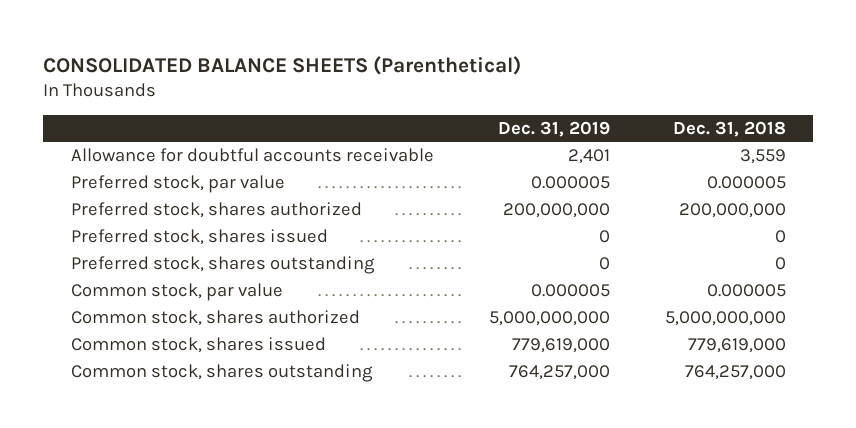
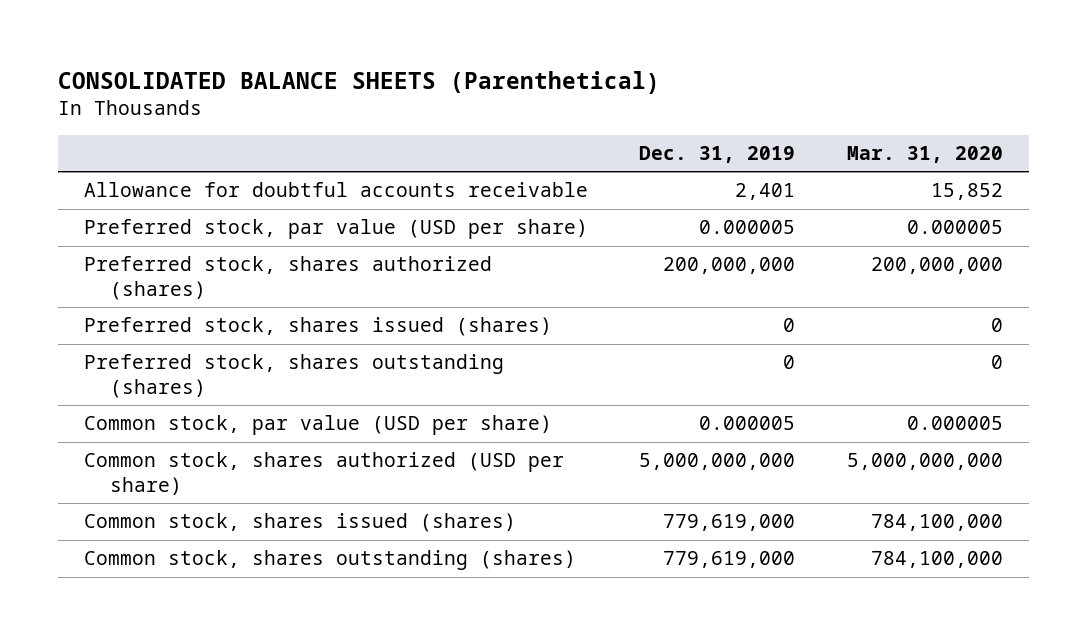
[672,120,786,137] Dec. 31, 2018 -> none
none -> [846,146,1003,164] Mar. 31, 2020
[70,175,285,194] Preferred stock, par value -> [83,219,588,240] Preferred stock, par value (USD per share)
[70,202,362,219] Preferred stock, shares authorized -> [83,256,492,301] Preferred stock, shares authorized (shares)
[70,229,328,246] Preferred stock, shares issued -> [83,317,552,337] Preferred stock, shares issued (shares)
[70,256,375,275] Preferred stock, shares outstanding -> [83,354,504,399] Preferred stock, shares outstanding (shares)
[70,283,283,302] Common stock, par value -> [83,415,552,436] Common stock, par value (USD per share)
[70,310,360,327] Common stock, shares authorized -> [83,452,564,496] Common stock, shares authorized (USD per share)
[70,337,326,354] Common stock, shares issued -> [83,513,516,533] Common stock, shares issued (shares)
[70,364,373,383] Common stock, shares outstanding -> [83,550,576,571] Common stock, shares outstanding (shares)
[508,365,610,381] 764,257,000 -> [663,551,796,569] 779,619,000

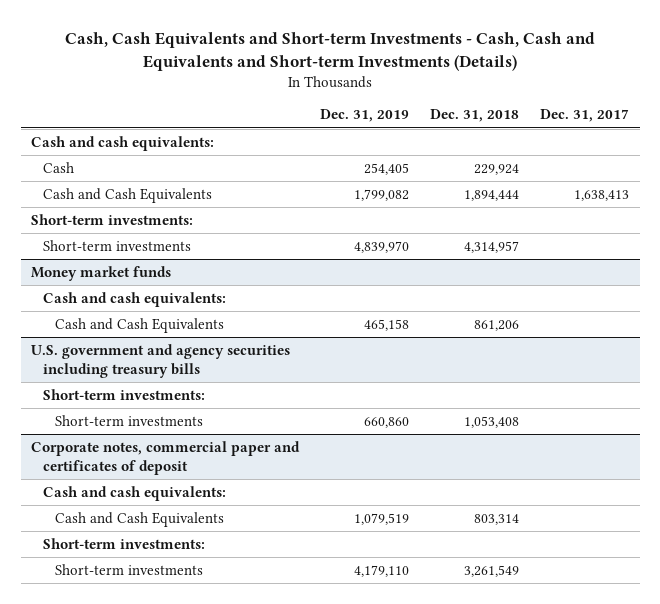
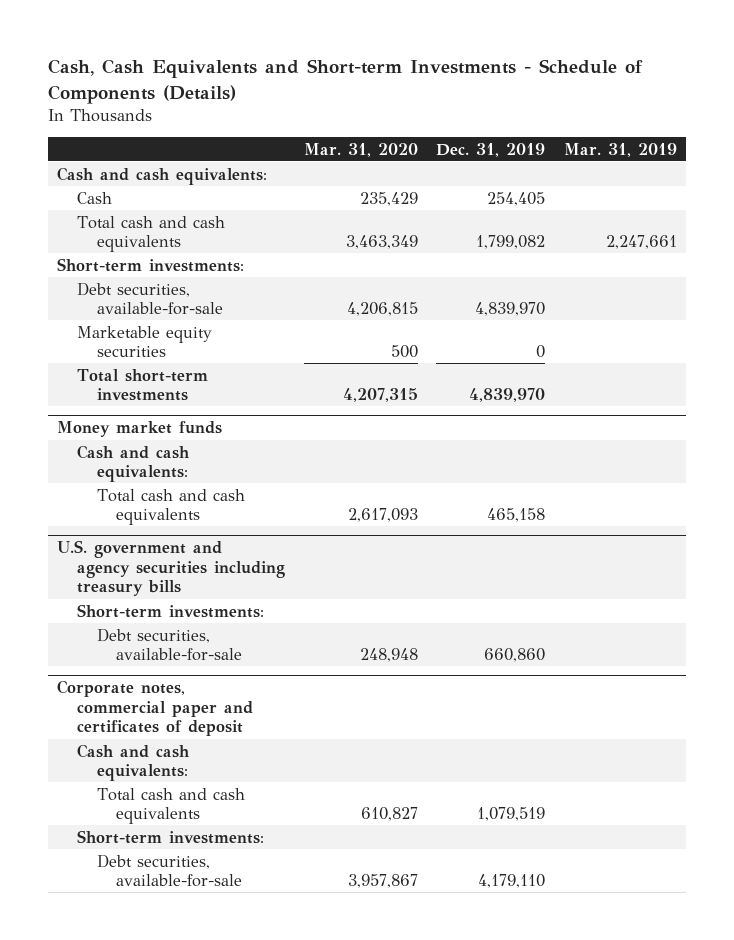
[65,31,596,71] Cash, Cash Equivalents and Short-term Investments - Cash, Cash and Equivalents and Short-term Investments (Details) -> [47,59,643,104] Cash, Cash Equivalents and Short-term Investments - Schedule of Components (Details)
[430,109,520,123] Dec. 31, 2018 -> none
[540,109,630,123] Dec. 31, 2017 -> none
none -> [303,142,418,157] Mar. 31, 2020
none -> [563,142,677,157] Mar. 31, 2019
[43,187,213,203] Cash and Cash Equivalents -> [77,215,226,253] Total cash and cash equivalents
[43,239,192,251] Short-term investments -> [77,281,223,316] Debt securities, available-for-sale
none -> [77,325,213,358] Marketable equity securities
none -> [77,368,209,402] Total short-term investments
[55,317,225,333] Cash and Cash Equivalents -> [96,488,245,526] Total cash and cash equivalents
[55,414,204,426] Short-term investments -> [96,627,243,662] Debt securities, available-for-sale
[55,511,225,527] Cash and Cash Equivalents -> [96,787,245,825] Total cash and cash equivalents
[55,563,204,575] Short-term investments -> [96,853,243,888] Debt securities, available-for-sale

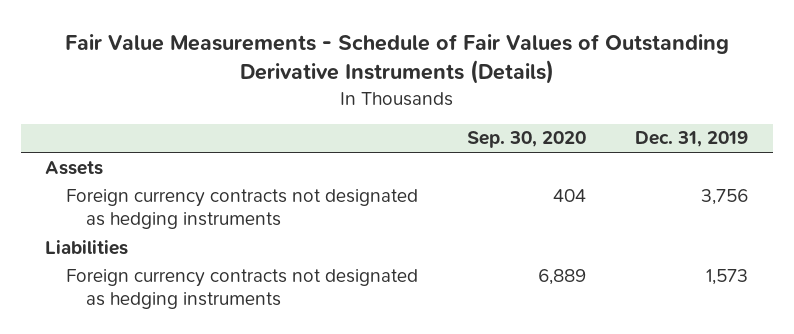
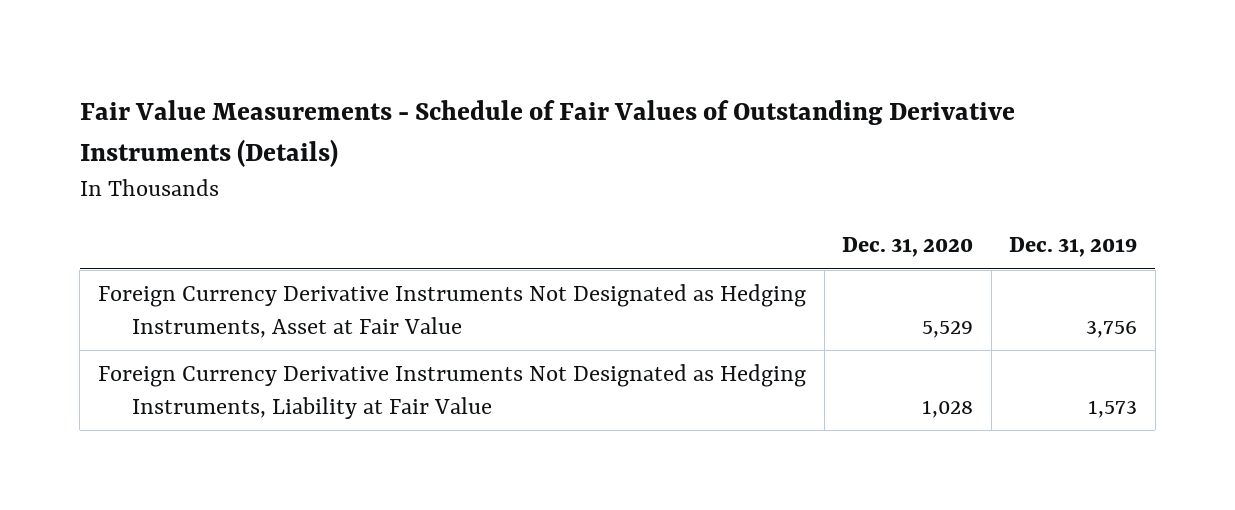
[466,131,586,149] Sep. 30, 2020 -> none
none -> [842,237,974,258] Dec. 31, 2020
[45,160,104,175] Assets -> none
[45,239,129,255] Liabilities -> none
[65,188,418,230] Foreign currency contracts not designated as hedging instruments -> [98,283,807,338] Foreign Currency Derivative Instruments Not Designated as Hedging Instruments, Asset at Fair Value
[65,268,418,310] Foreign currency contracts not designated as hedging instruments -> [98,363,807,419] Foreign Currency Derivative Instruments Not Designated as Hedging Instruments, Liability at Fair Value

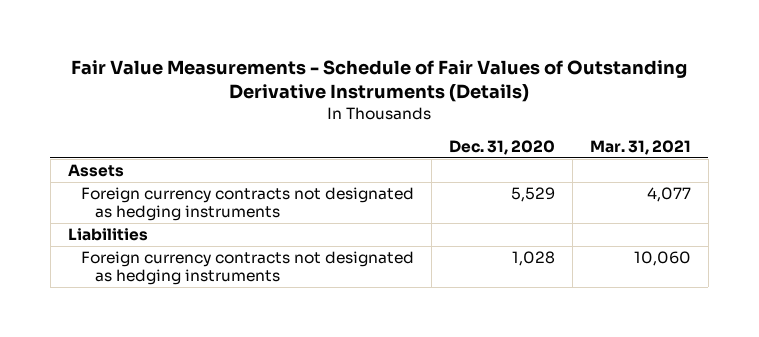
[1009,237,1138,258] Dec. 31, 2019 -> none
none -> [589,140,691,156] Mar. 31, 2021
none -> [67,164,124,178] Assets
[98,283,807,338] Foreign Currency Derivative Instruments Not Designated as Hedging Instruments, Asset at Fair Value -> [81,187,415,222] Foreign currency contracts not designated as hedging instruments
none -> [67,228,148,242] Liabilities
[98,363,807,419] Foreign Currency Derivative Instruments Not Designated as Hedging Instruments, Liability at Fair Value -> [81,251,415,286] Foreign currency contracts not designated as hedging instruments

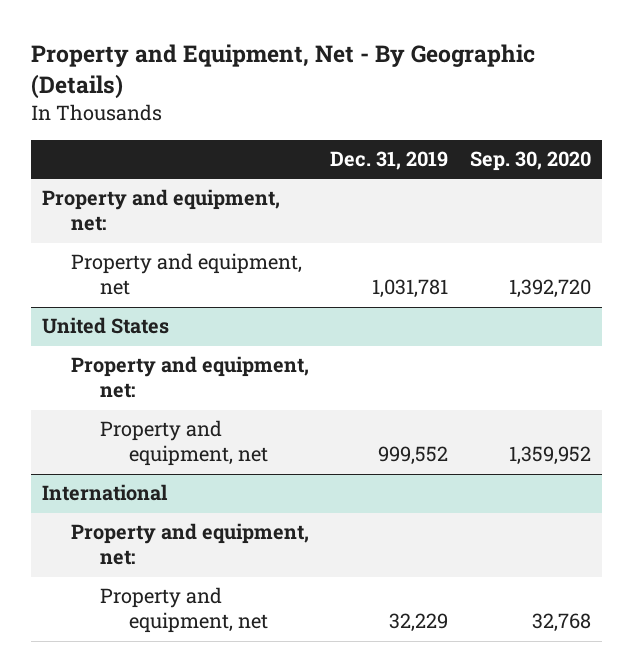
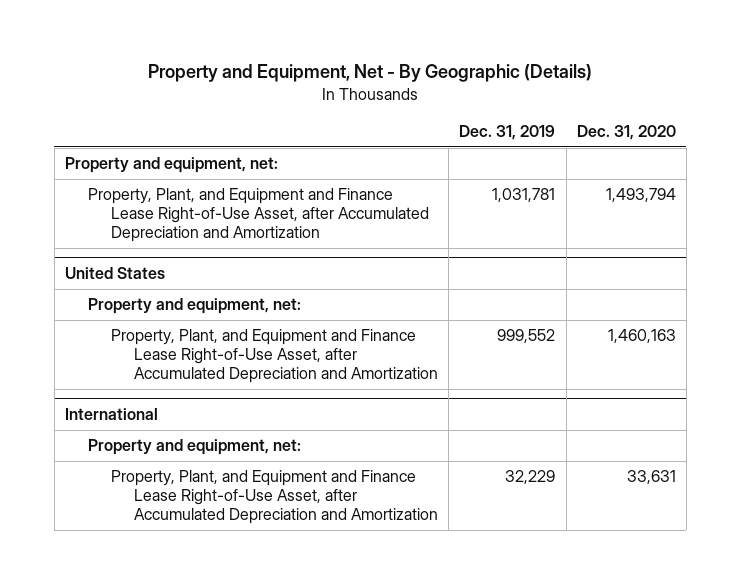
[470,151,592,172] Sep. 30, 2020 -> none
none -> [576,124,676,140] Dec. 31, 2020
[70,253,302,296] Property and equipment, net -> [87,188,430,243] Property, Plant, and Equipment and Finance Lease Right-of-Use Asset, after Accumulated Depreciation and Amortization
[99,420,269,467] Property and equipment, net -> [111,329,439,384] Property, Plant, and Equipment and Finance Lease Right-of-Use Asset, after Accumulated Depreciation and Amortization
[99,587,269,634] Property and equipment, net -> [111,470,439,525] Property, Plant, and Equipment and Finance Lease Right-of-Use Asset, after Accumulated Depreciation and Amortization

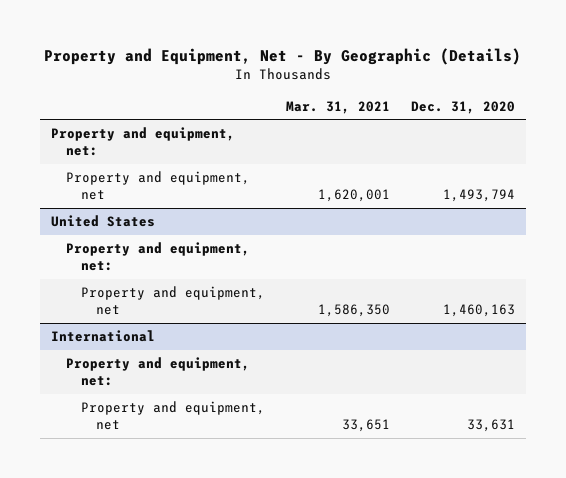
[459,124,556,140] Dec. 31, 2019 -> none
none -> [286,100,391,114] Mar. 31, 2021
[87,188,430,243] Property, Plant, and Equipment and Finance Lease Right-of-Use Asset, after Accumulated Depreciation and Amortization -> [65,171,250,201] Property and equipment, net
[111,329,439,384] Property, Plant, and Equipment and Finance Lease Right-of-Use Asset, after Accumulated Depreciation and Amortization -> [80,286,265,316] Property and equipment, net
[111,470,439,525] Property, Plant, and Equipment and Finance Lease Right-of-Use Asset, after Accumulated Depreciation and Amortization -> [80,401,265,431] Property and equipment, net

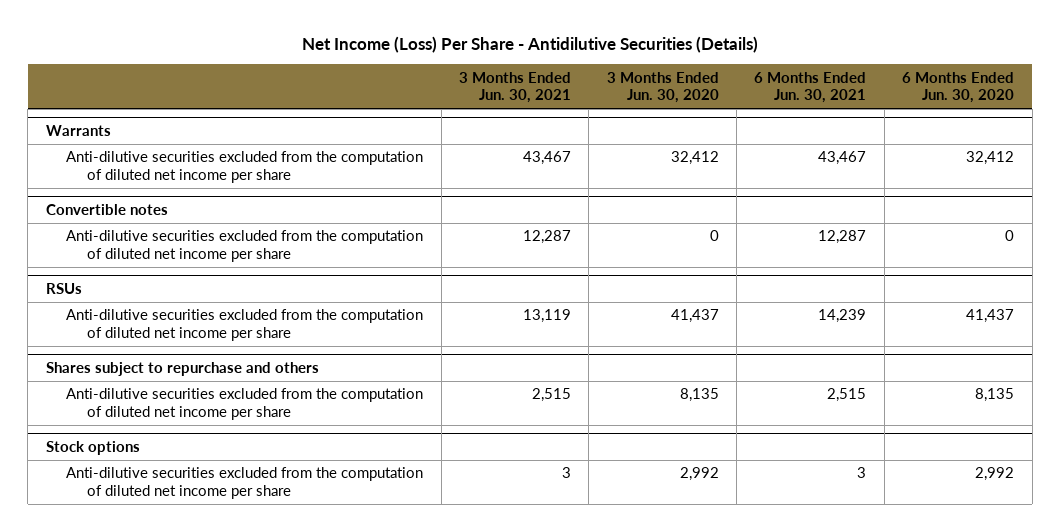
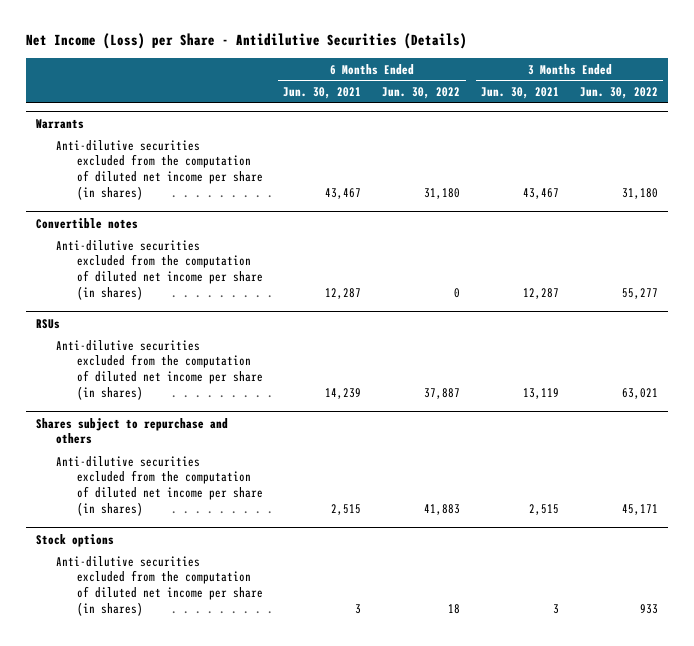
[301,36,758,54] Net Income (Loss) Per Share - Antidilutive Securities (Details) -> [25,33,467,50] Net Income (Loss) per Share - Antidilutive Securities (Details)
[606,71,719,104] 3 Months Ended Jun. 30, 2020 -> none
[902,71,1015,104] 6 Months Ended Jun. 30, 2020 -> none
none -> [382,86,461,99] Jun. 30, 2022
none -> [580,86,659,99] Jun. 30, 2022
[66,151,424,184] Anti-dilutive securities excluded from the computation of diluted net income per share -> [56,139,263,201] Anti-dilutive securities excluded from the computation of diluted net income per share (in shares)
[66,230,424,263] Anti-dilutive securities excluded from the computation of diluted net income per share -> [56,239,263,301] Anti-dilutive securities excluded from the computation of diluted net income per share (in shares)
[66,309,424,342] Anti-dilutive securities excluded from the computation of diluted net income per share -> [56,339,263,401] Anti-dilutive securities excluded from the computation of diluted net income per share (in shares)
[66,388,424,421] Anti-dilutive securities excluded from the computation of diluted net income per share -> [56,455,263,517] Anti-dilutive securities excluded from the computation of diluted net income per share (in shares)
[66,467,424,500] Anti-dilutive securities excluded from the computation of diluted net income per share -> [56,555,263,617] Anti-dilutive securities excluded from the computation of diluted net income per share (in shares)

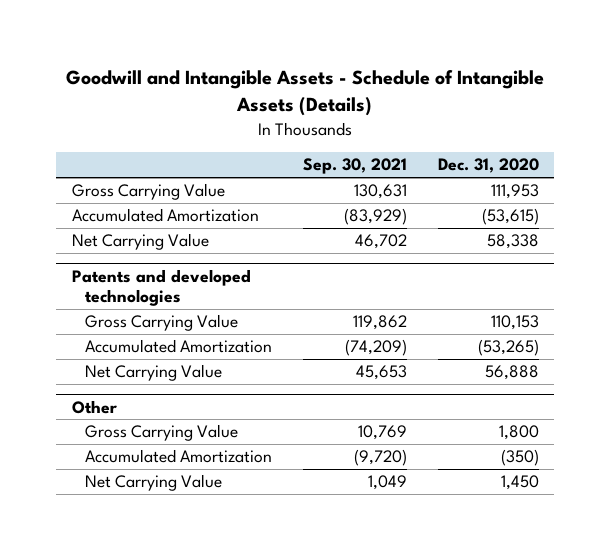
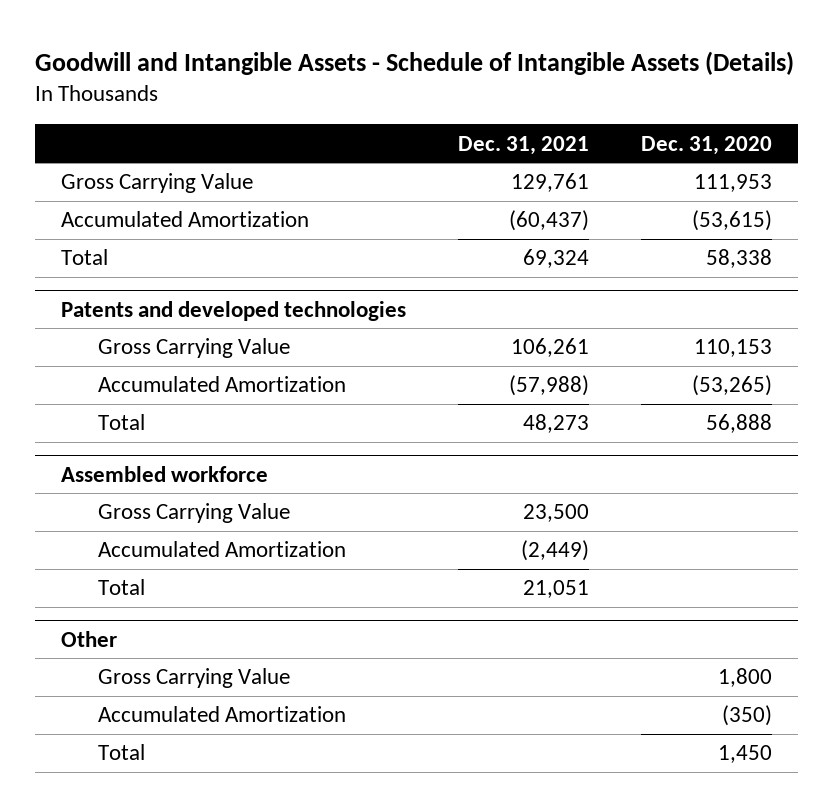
[303,158,408,175] Sep. 30, 2021 -> none
none -> [458,135,590,155] Dec. 31, 2021
[71,233,209,251] Net Carrying Value -> [61,249,109,266] Total
[85,364,223,382] Net Carrying Value -> [97,414,145,431] Total
none -> [61,465,269,482] Assembled workforce
none -> [97,503,290,524] Gross Carrying Value
none -> [97,541,346,558] Accumulated Amortization
none -> [97,579,145,596] Total
[85,474,223,492] Net Carrying Value -> [97,744,145,761] Total

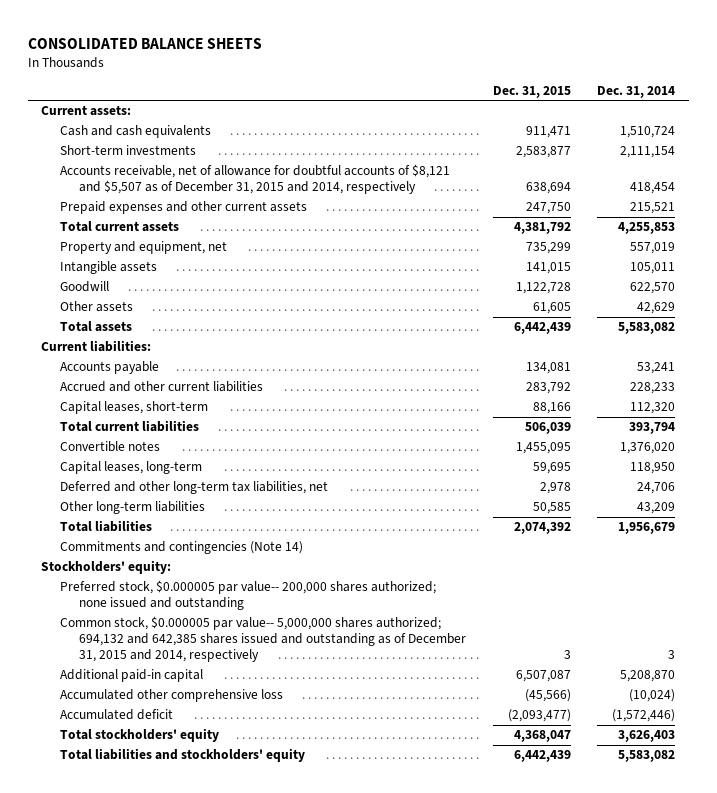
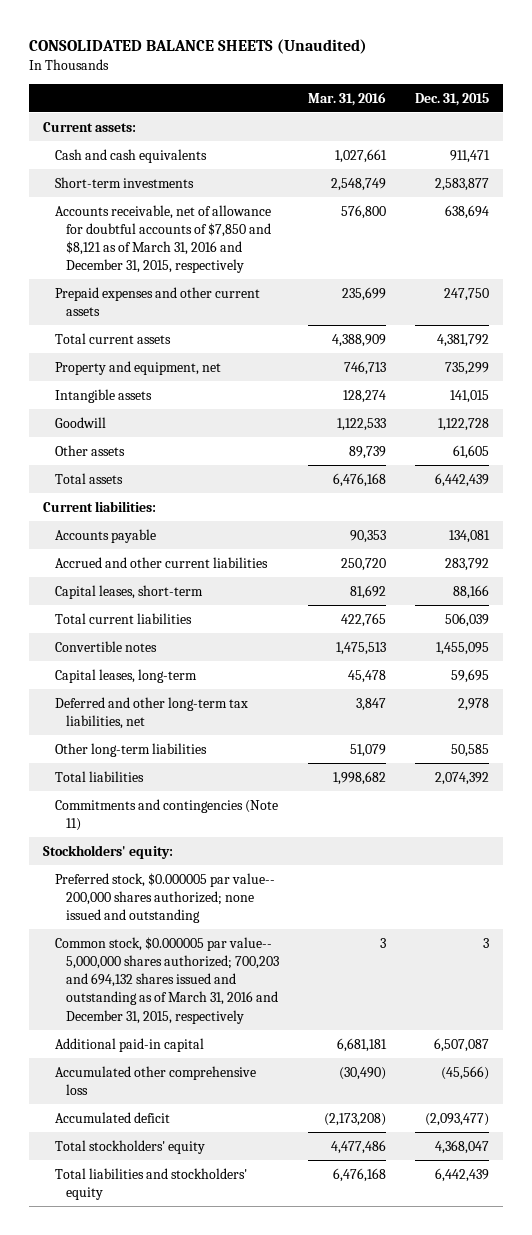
[27,37,262,49] CONSOLIDATED BALANCE SHEETS -> [29,39,368,55] CONSOLIDATED BALANCE SHEETS (Unaudited)
[597,85,676,98] Dec. 31, 2014 -> none
none -> [307,91,386,106] Mar. 31, 2016
[59,164,450,195] Accounts receivable, net of allowance for doubtful accounts of $8,121 and $5,507 as of December 31, 2015 and 2014, respectively -> [54,204,272,274] Accounts receivable, net of allowance for doubtful accounts of $7,850 and $8,121 as of March 31, 2016 and December 31, 2015, respectively
[59,541,303,555] Commitments and contingencies (Note 14) -> [54,798,278,831] Commitments and contingencies (Note 11)
[59,616,466,663] Common stock, $0.000005 par value-- 5,000,000 shares authorized; 694,132 and 642,385 shares issued and outstanding as of December 31, 2015 and 2014, respectively -> [54,936,280,1024] Common stock, $0.000005 par value-- 5,000,000 shares authorized; 700,203 and 694,132 shares issued and outstanding as of March 31, 2016 and December 31, 2015, respectively

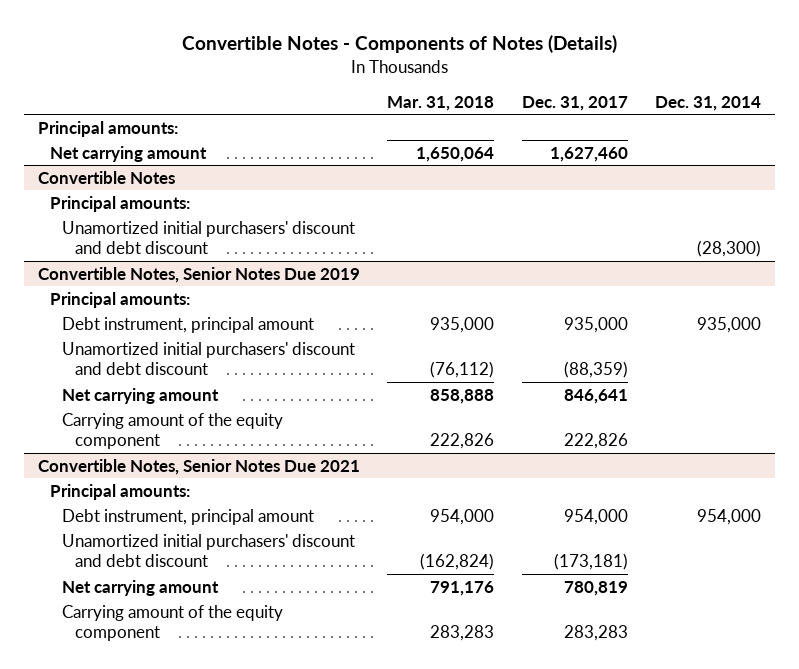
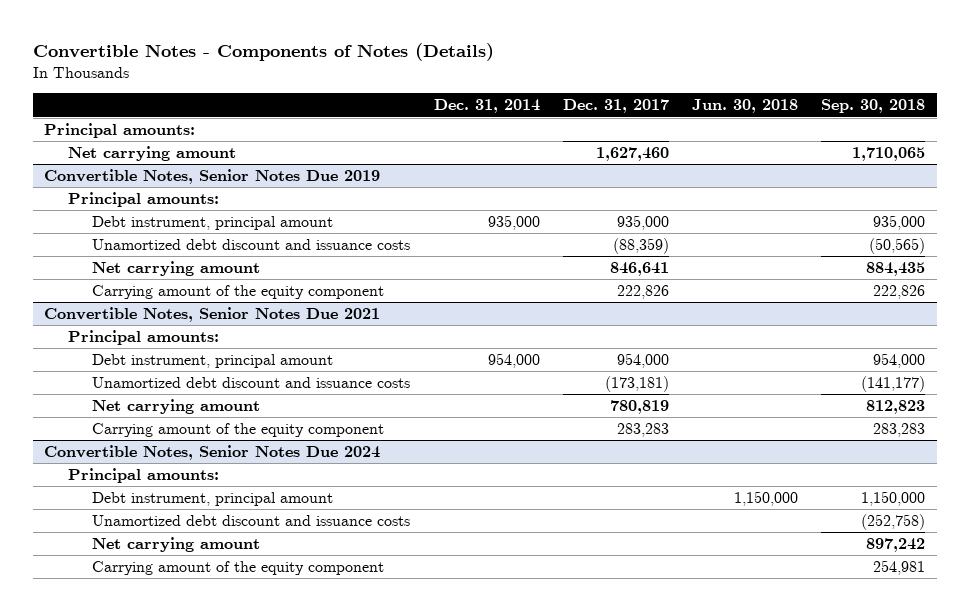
[387,95,495,111] Mar. 31, 2018 -> none
none -> [692,99,799,114] Jun. 30, 2018
none -> [821,99,926,114] Sep. 30, 2018
[37,170,175,184] Convertible Notes -> none
[50,195,191,212] Principal amounts: -> none
[62,220,356,255] Unamortized initial purchasers' discount and debt discount -> none
[62,341,356,376] Unamortized initial purchasers' discount and debt discount -> [92,239,411,251] Unamortized debt discount and issuance costs
[62,533,356,568] Unamortized initial purchasers' discount and debt discount -> [92,377,411,389] Unamortized debt discount and issuance costs
none -> [44,445,381,461] Convertible Notes, Senior Notes Due 2024
none -> [68,468,220,484] Principal amounts:
none -> [92,492,334,507] Debt instrument, principal amount
none -> [92,515,411,527] Unamortized debt discount and issuance costs
none -> [92,537,261,553] Net carrying amount
none -> [92,561,385,576] Carrying amount of the equity component

